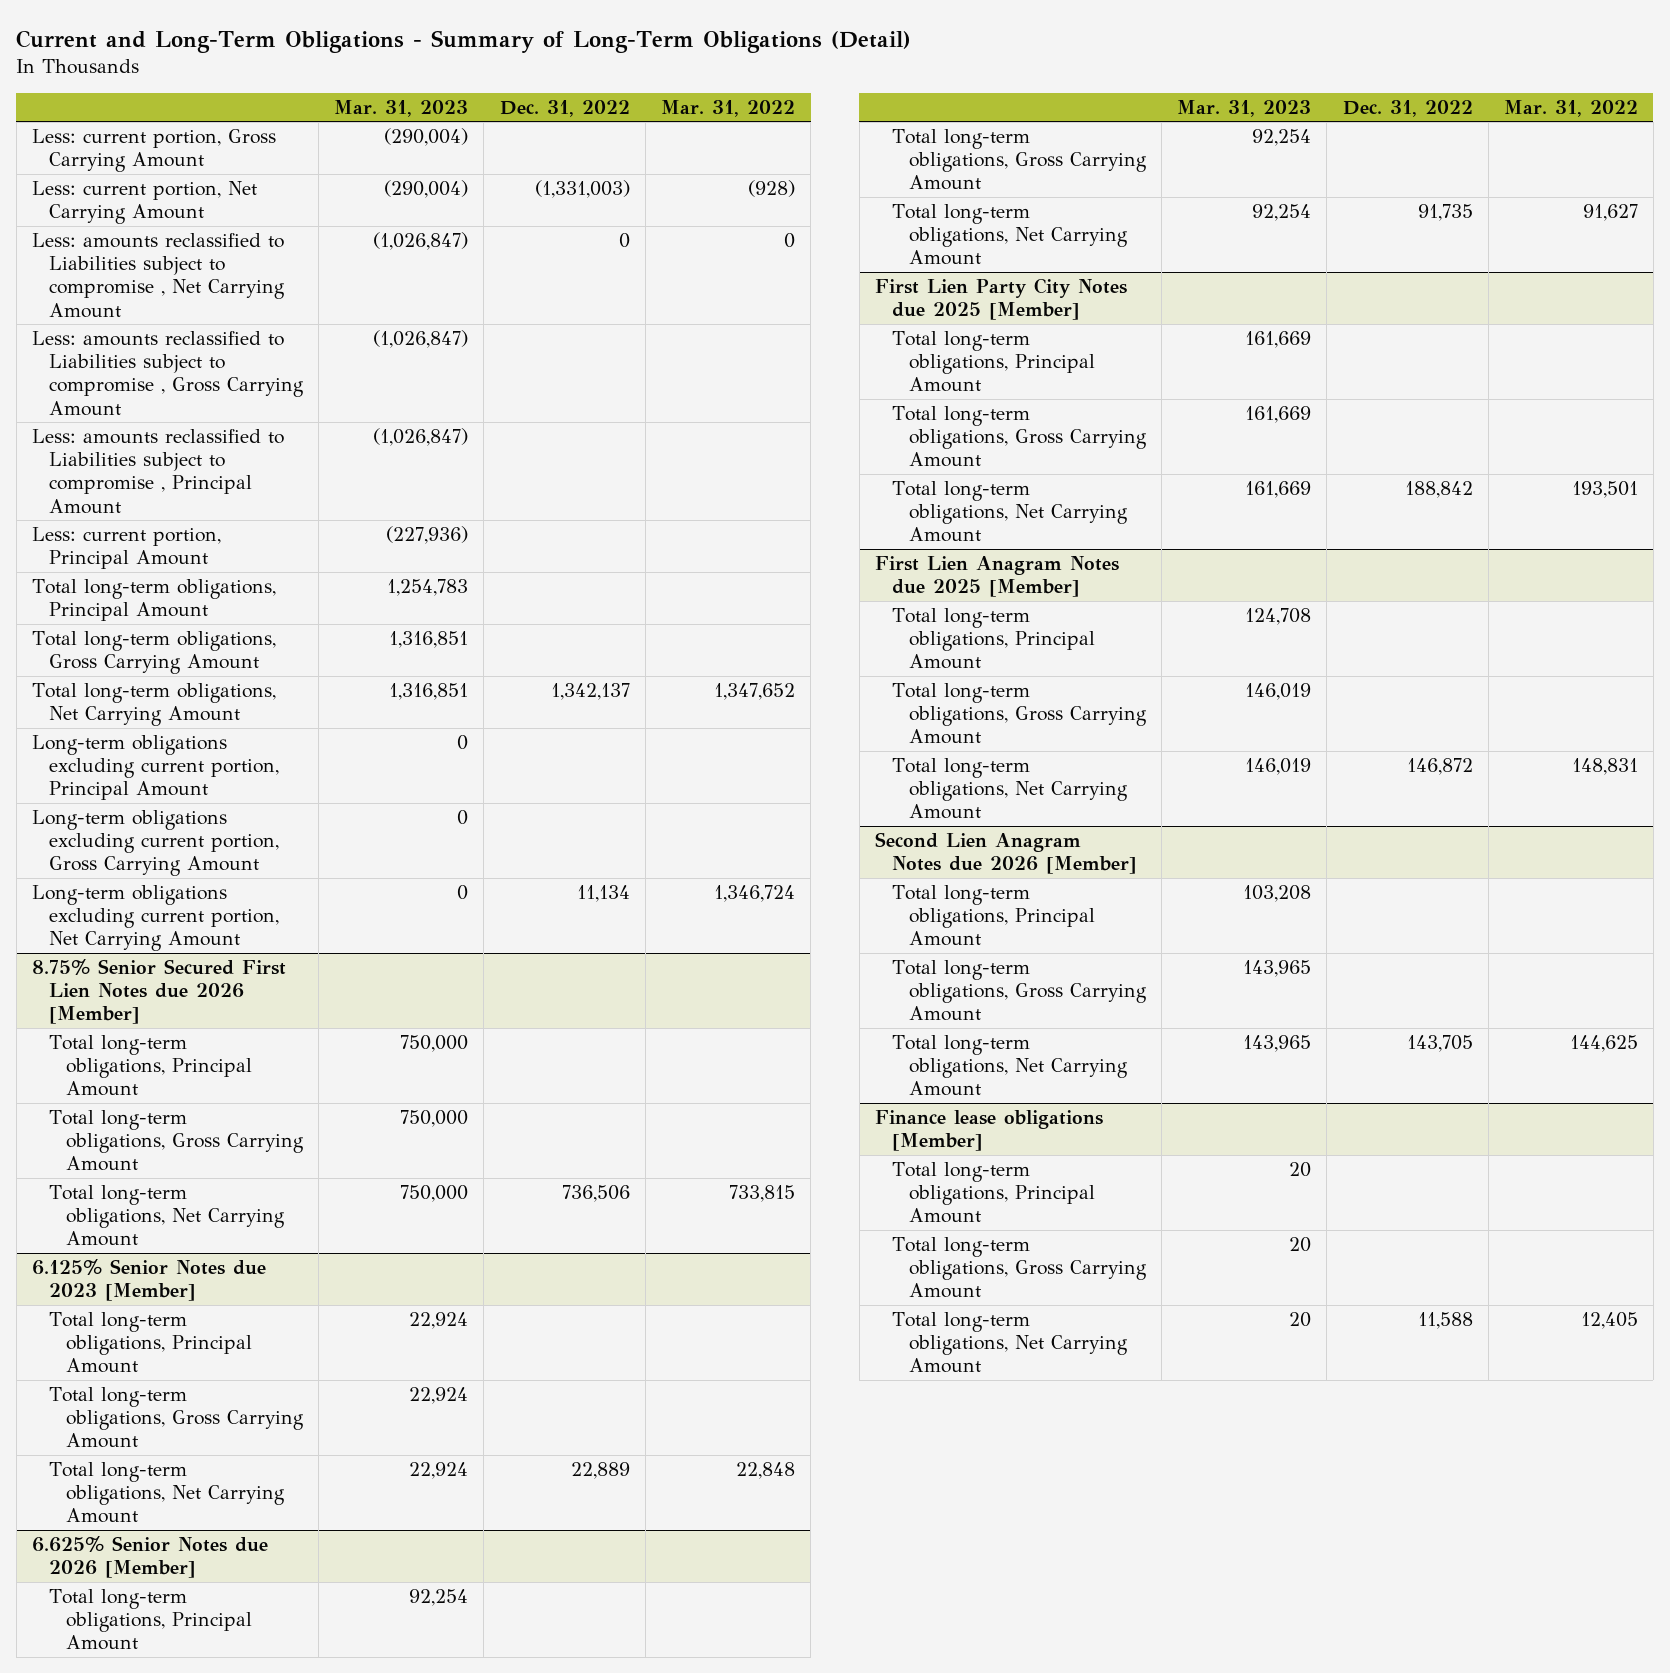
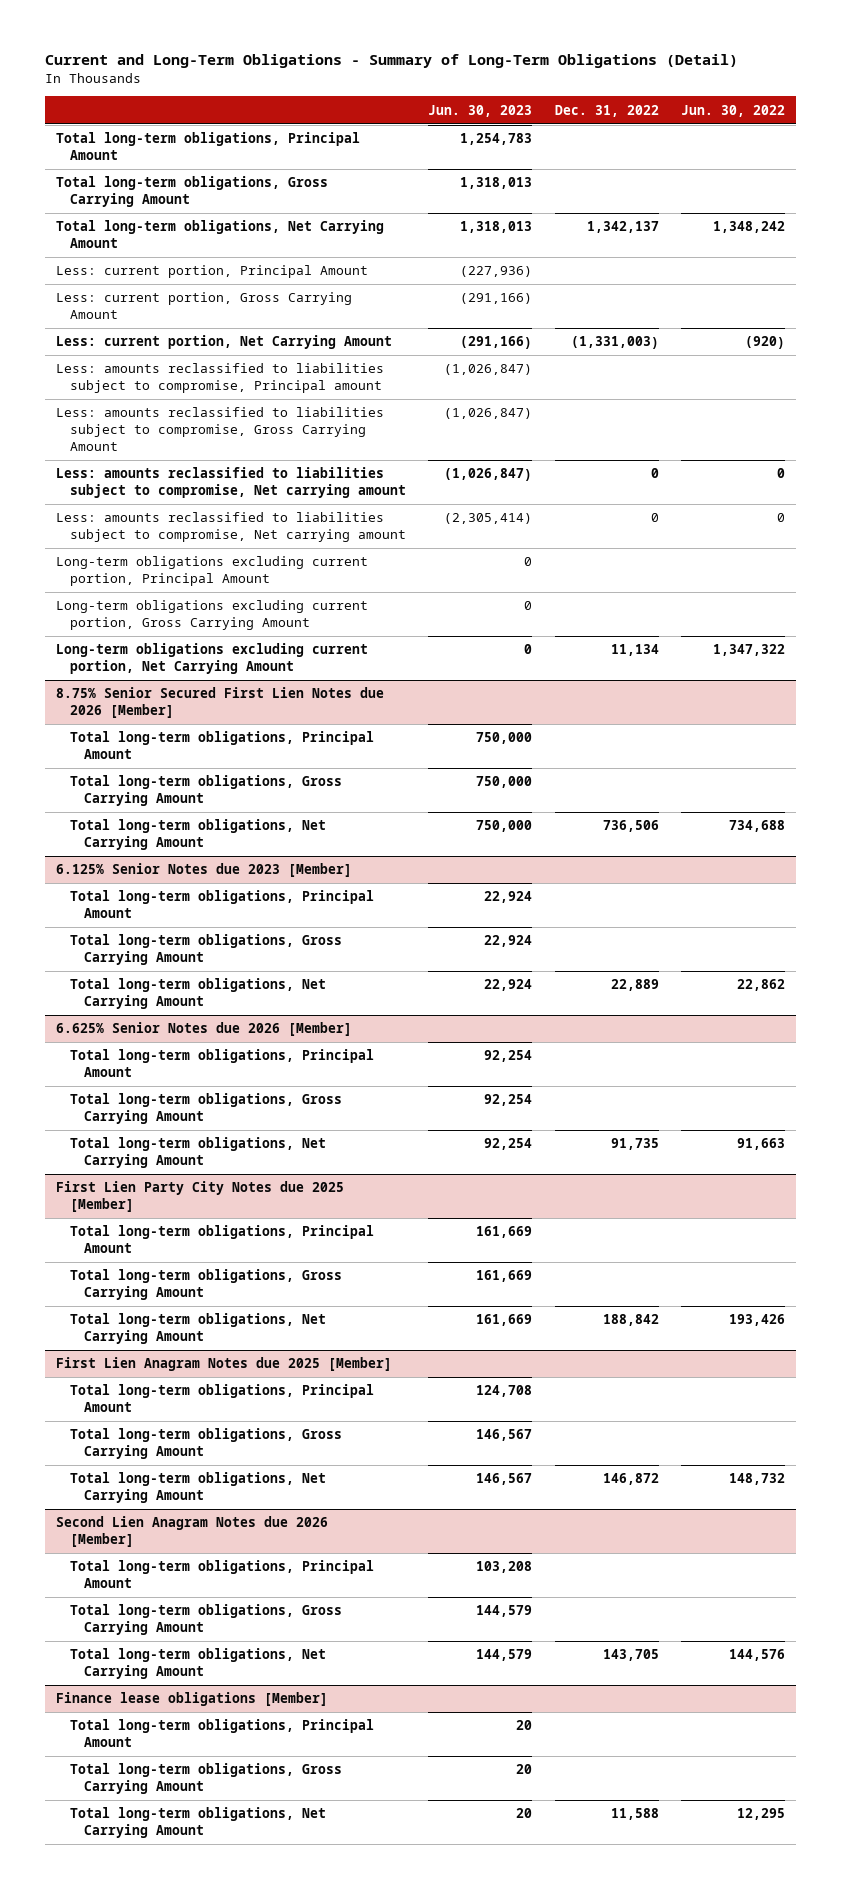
[334,99,469,117] Mar. 31, 2023 -> none
[660,99,795,117] Mar. 31, 2022 -> none
none -> [428,104,533,117] Jun. 30, 2023
none -> [680,104,785,117] Jun. 30, 2022
[32,233,286,318] Less: amounts reclassified to Liabilities subject to compromise , Net Carrying Amount -> none
[32,331,305,416] Less: amounts reclassified to Liabilities subject to compromise , Gross Carrying Amount -> none
[32,429,285,514] Less: amounts reclassified to Liabilities subject to compromise , Principal Amount -> none
[32,527,222,570] Less: current portion, Principal Amount -> [55,265,368,279] Less: current portion, Principal Amount
[32,129,277,173] Less: current portion, Gross Carrying Amount -> [55,292,352,320] Less: current portion, Gross Carrying Amount
[32,181,258,225] Less: current portion, Net Carrying Amount -> [55,335,392,350] Less: current portion, Net Carrying Amount
none -> [55,363,384,394] Less: amounts reclassified to liabilities subject to compromise, Principal amount
none -> [55,407,384,452] Less: amounts reclassified to liabilities subject to compromise, Gross Carrying Amount
none -> [55,467,406,499] Less: amounts reclassified to liabilities subject to compromise, Net carrying amount
none -> [55,512,406,543] Less: amounts reclassified to liabilities subject to compromise, Net carrying amount

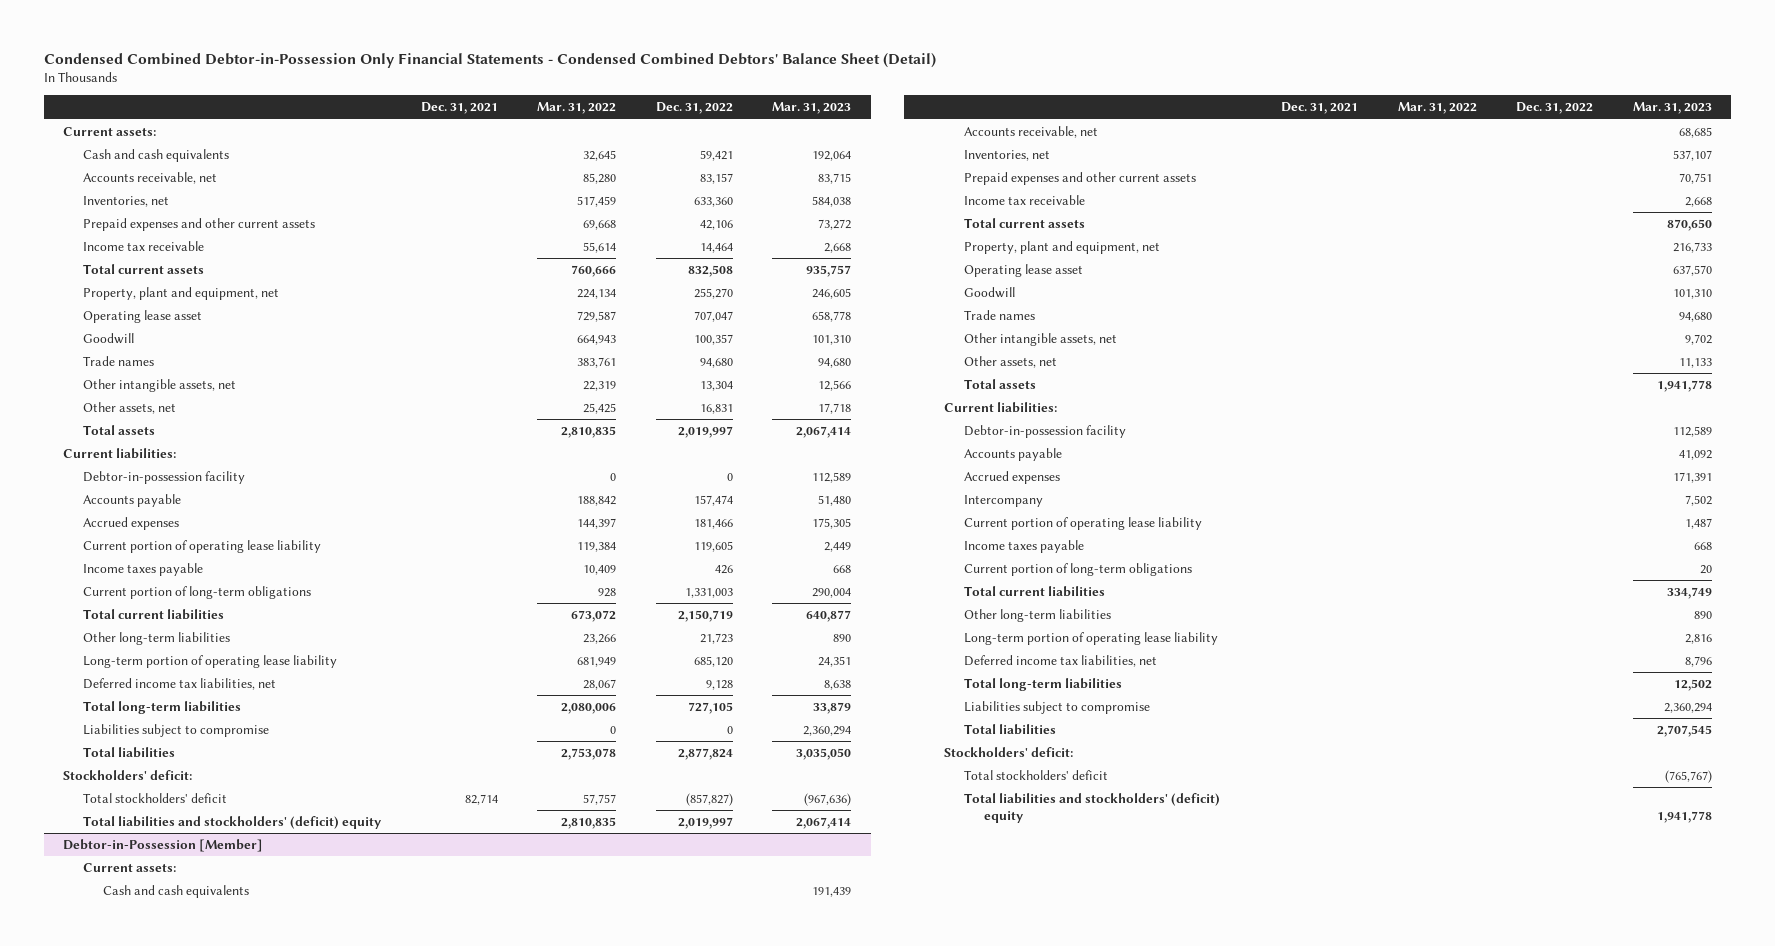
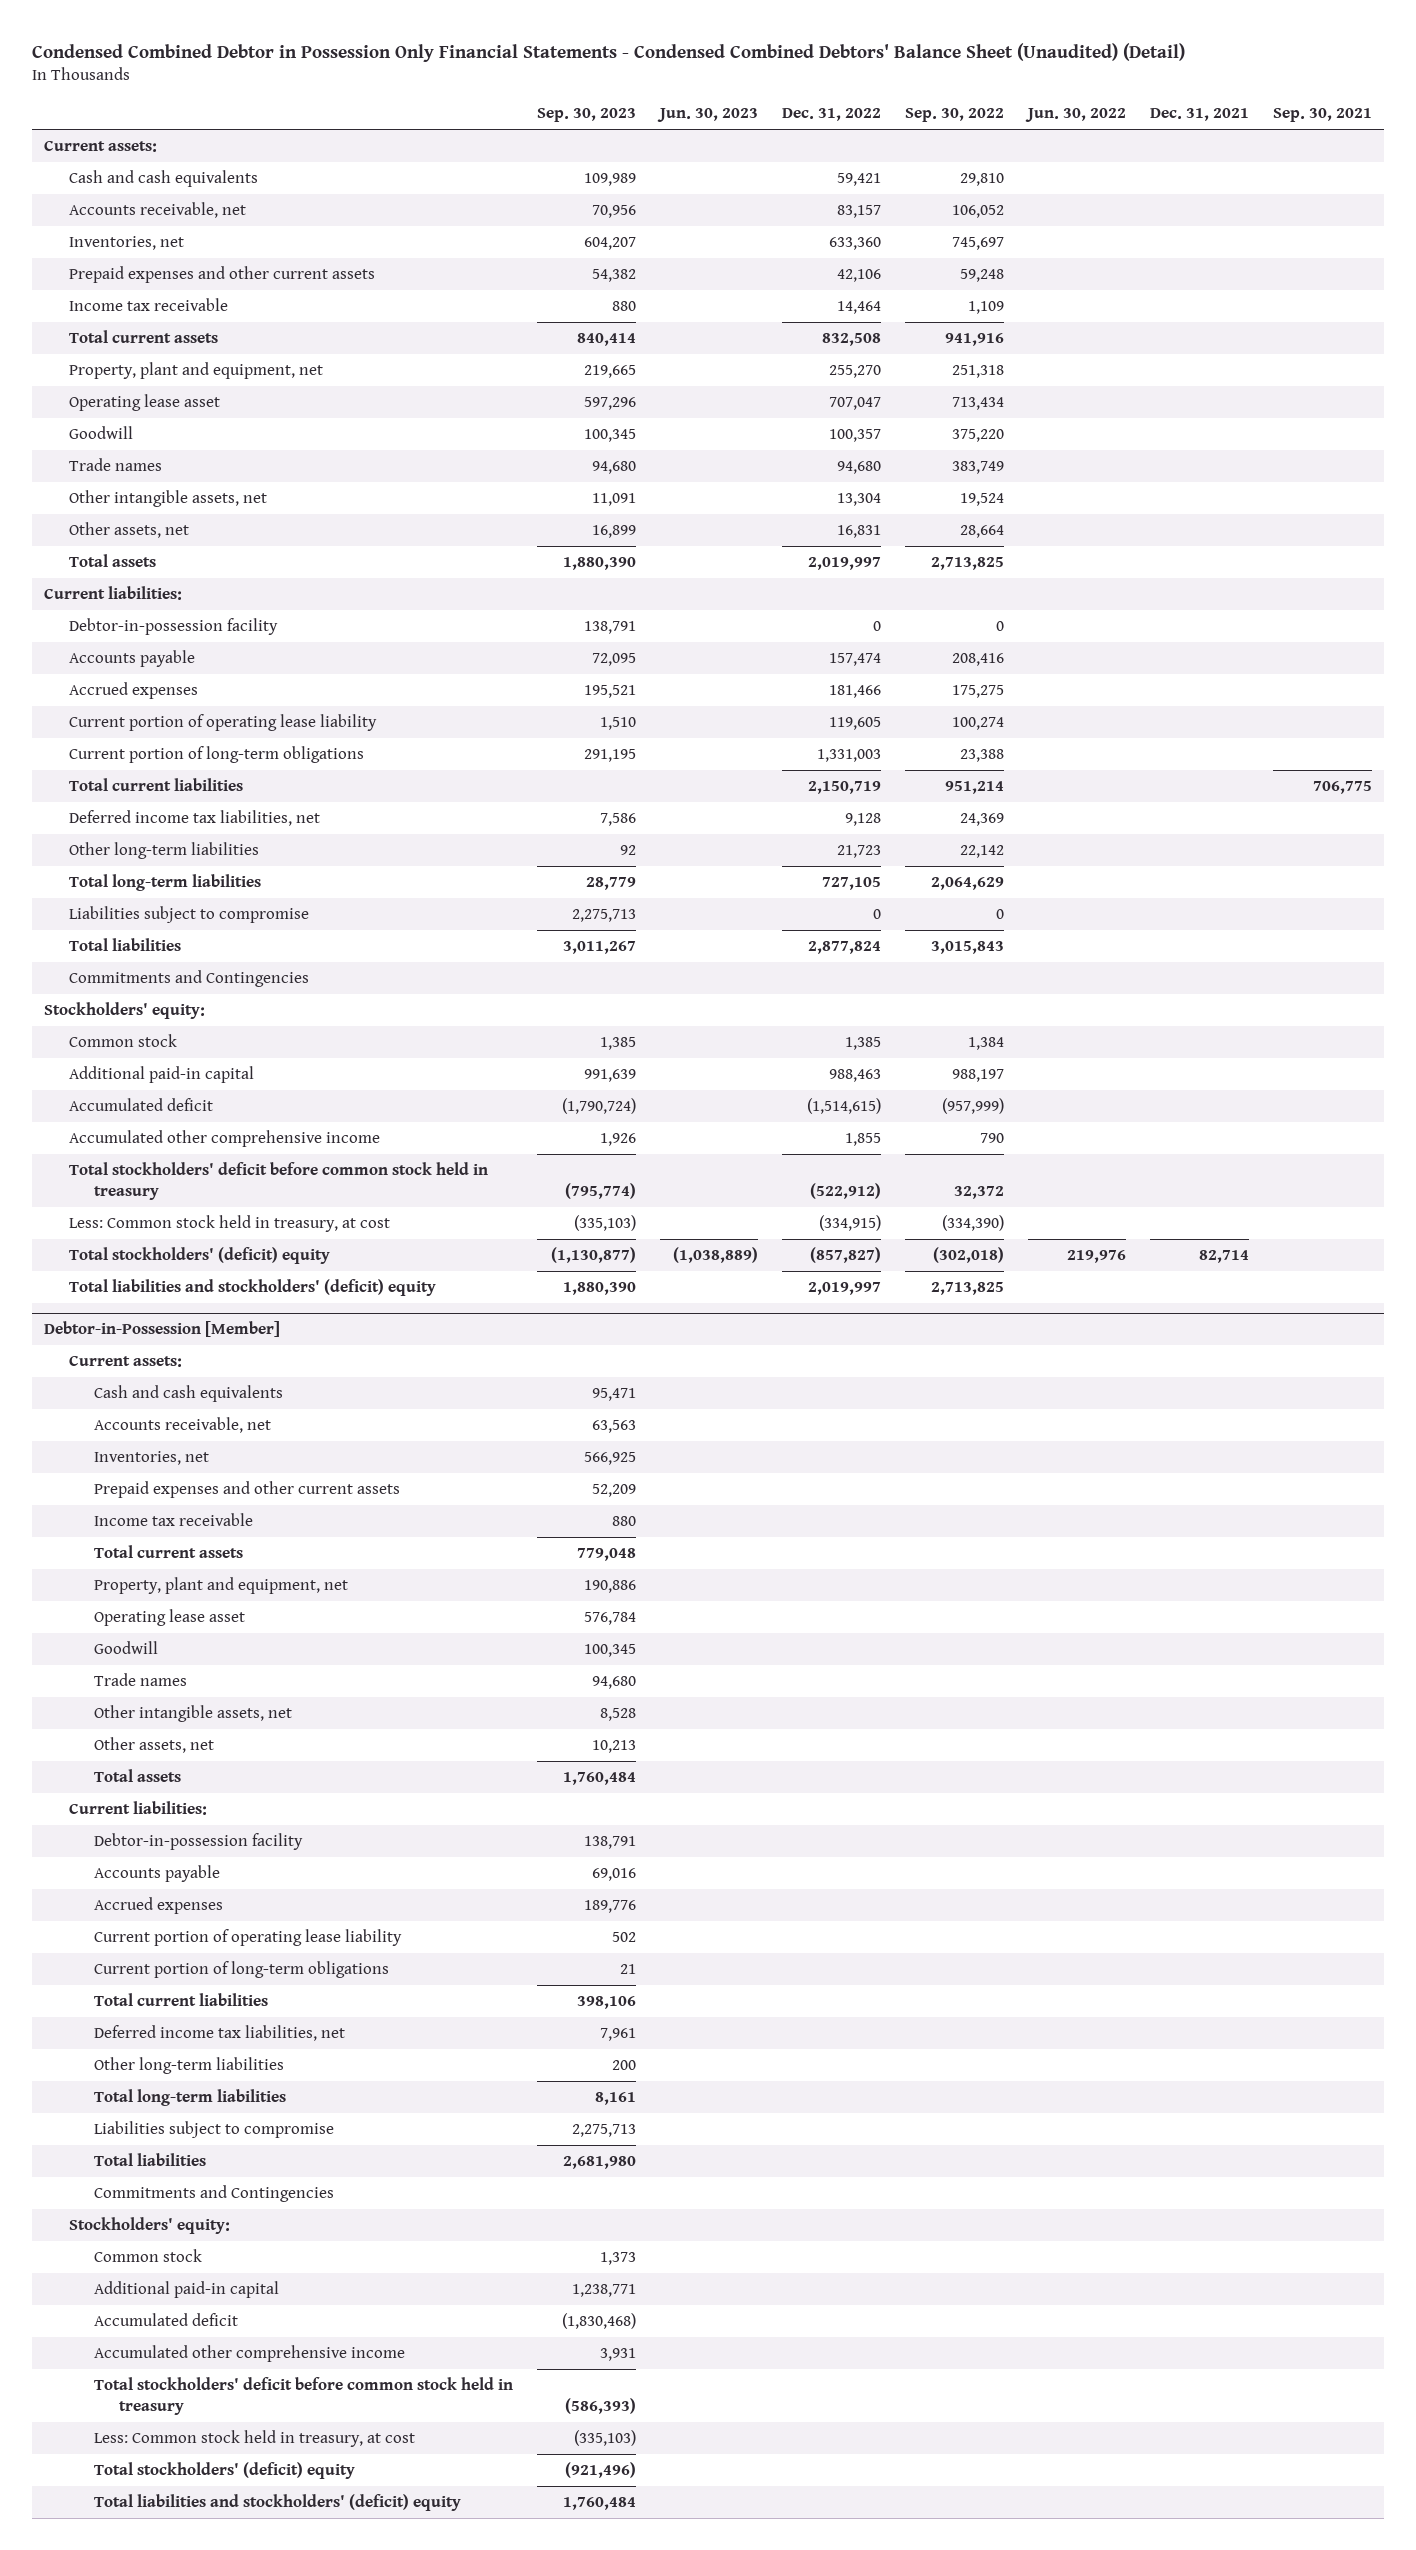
[43,53,936,69] Condensed Combined Debtor-in-Possession Only Financial Statements - Condensed Combined Debtors' Balance Sheet (Detail) -> [32,43,1186,63] Condensed Combined Debtor in Possession Only Financial Statements - Condensed Combined Debtors' Balance Sheet (Unaudited) (Detail)
[537,102,617,115] Mar. 31, 2022 -> none
[772,102,852,115] Mar. 31, 2023 -> none
none -> [536,108,636,123] Sep. 30, 2023
none -> [656,108,758,123] Jun. 30, 2023
none -> [904,108,1004,123] Sep. 30, 2022
none -> [1025,108,1127,123] Jun. 30, 2022
none -> [1273,108,1373,123] Sep. 30, 2021
[83,563,204,577] Income taxes payable -> none
[83,655,338,669] Long-term portion of operating lease liability -> none
[83,632,231,646] Other long-term liabilities -> [69,842,260,860] Other long-term liabilities
none -> [69,970,310,988] Commitments and Contingencies
[63,770,193,781] Stockholders' deficit: -> [44,1002,206,1020] Stockholders' equity:
none -> [69,1034,178,1048] Common stock
none -> [69,1066,255,1084] Additional paid-in capital
none -> [69,1098,214,1112] Accumulated deficit
none -> [69,1130,381,1148] Accumulated other comprehensive income
none -> [69,1162,489,1200] Total stockholders' deficit before common stock held in treasury
none -> [69,1215,391,1233] Less: Common stock held in treasury, at cost
[83,793,228,804] Total stockholders' deficit -> [69,1247,331,1265] Total stockholders' (deficit) equity
[964,495,1044,508] Intercompany -> none
[964,540,1085,554] Income taxes payable -> none
[964,632,1219,646] Long-term portion of operating lease liability -> none
[964,609,1112,623] Other long-term liabilities -> [93,2057,284,2075] Other long-term liabilities
none -> [93,2185,334,2203] Commitments and Contingencies
[943,747,1073,758] Stockholders' deficit: -> [69,2217,231,2235] Stockholders' equity:
none -> [93,2249,202,2263] Common stock
none -> [93,2281,279,2299] Additional paid-in capital
none -> [93,2313,238,2327] Accumulated deficit
none -> [93,2345,405,2363] Accumulated other comprehensive income
none -> [93,2377,513,2415] Total stockholders' deficit before common stock held in treasury
none -> [93,2430,415,2448] Less: Common stock held in treasury, at cost
[964,770,1109,781] Total stockholders' deficit -> [93,2462,355,2480] Total stockholders' (deficit) equity

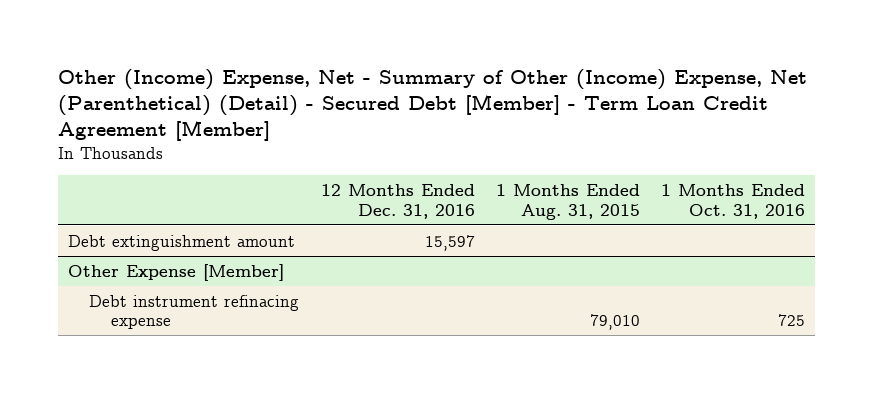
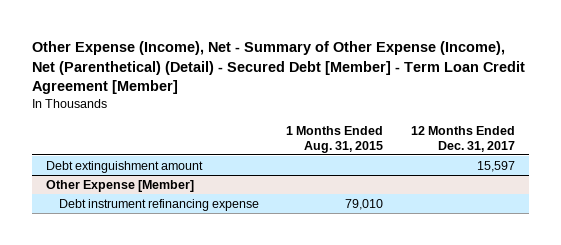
[57,68,807,141] Other (Income) Expense, Net - Summary of Other (Income) Expense, Net (Parenthetical) (Detail) - Secured Debt [Member] - Term Loan Credit Agreement [Member] -> [31,40,525,95] Other Expense (Income), Net - Summary of Other Expense (Income), Net (Parenthetical) (Detail) - Secured Debt [Member] - Term Loan Credit Agreement [Member]
[320,183,475,219] 12 Months Ended Dec. 31, 2016 -> none
[660,183,805,219] 1 Months Ended Oct. 31, 2016 -> none
none -> [410,125,515,153] 12 Months Ended Dec. 31, 2017
[89,294,300,330] Debt instrument refinacing expense -> [59,198,260,211] Debt instrument refinancing expense

